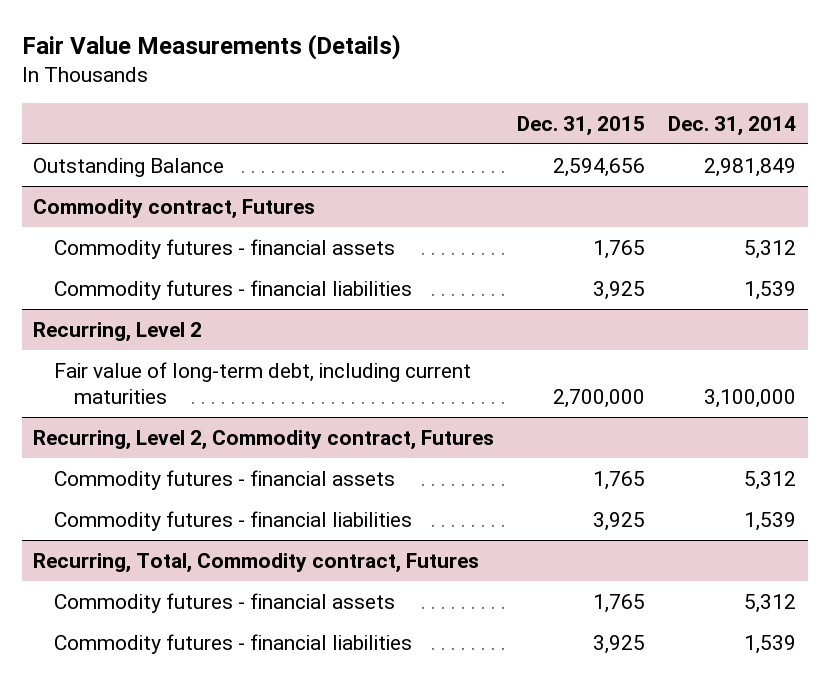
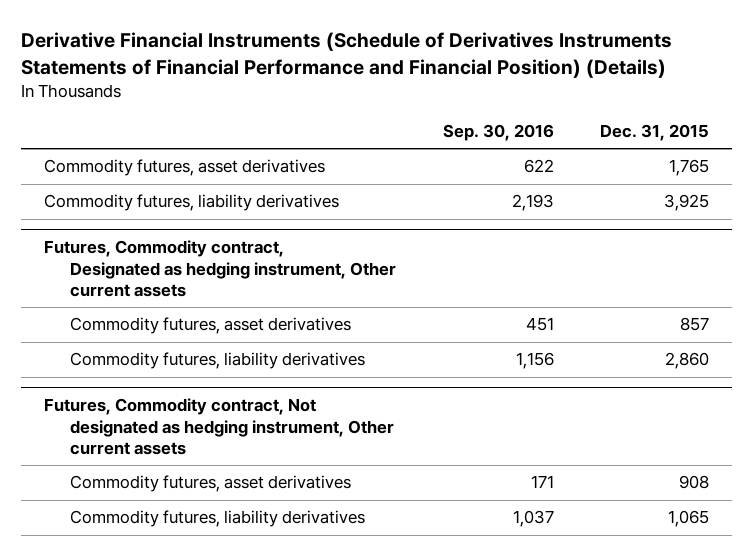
[22,34,402,61] Fair Value Measurements (Details) -> [21,32,673,78] Derivative Financial Instruments (Schedule of Derivatives Instruments Statements of Financial Performance and Financial Position) (Details)
[668,115,797,136] Dec. 31, 2014 -> none
none -> [442,124,554,142] Sep. 30, 2016
[33,157,225,177] Outstanding Balance -> none
[33,198,316,219] Commodity contract, Futures -> none
[33,321,203,342] Recurring, Level 2 -> none
[53,361,471,405] Fair value of long-term debt, including current maturities -> none
[33,429,495,450] Recurring, Level 2, Commodity contract, Futures -> none
[33,552,480,573] Recurring, Total, Commodity contract, Futures -> none
[53,238,395,259] Commodity futures - financial assets -> [44,159,326,177] Commodity futures, asset derivatives
[53,279,412,300] Commodity futures - financial liabilities -> [44,194,340,212] Commodity futures, liability derivatives
none -> [44,240,396,298] Futures, Commodity contract, Designated as hedging instrument, Other current assets
[53,469,395,490] Commodity futures - financial assets -> [69,317,351,335] Commodity futures, asset derivatives
[593,470,646,490] 1,765 -> [680,317,710,332] 857
[53,510,412,531] Commodity futures - financial liabilities -> [69,352,365,370] Commodity futures, liability derivatives
[593,511,646,531] 3,925 -> [665,352,710,370] 2,860
none -> [44,398,394,456] Futures, Commodity contract, Not designated as hedging instrument, Other current assets
[53,592,395,613] Commodity futures - financial assets -> [69,475,351,493] Commodity futures, asset derivatives
[593,593,646,613] 1,765 -> [679,475,710,490] 908
[53,633,412,654] Commodity futures - financial liabilities -> [69,510,365,528] Commodity futures, liability derivatives
[593,634,646,654] 3,925 -> [668,510,710,528] 1,065

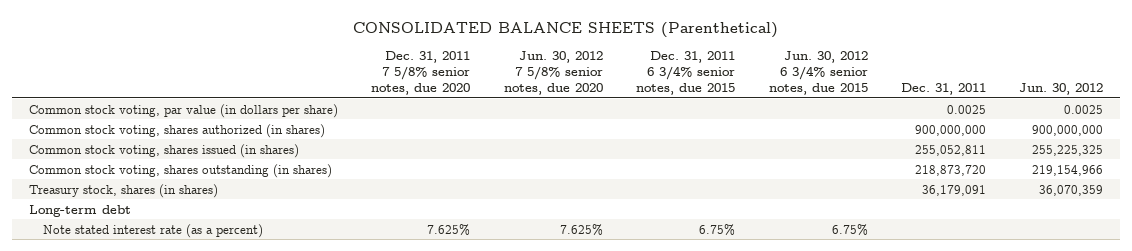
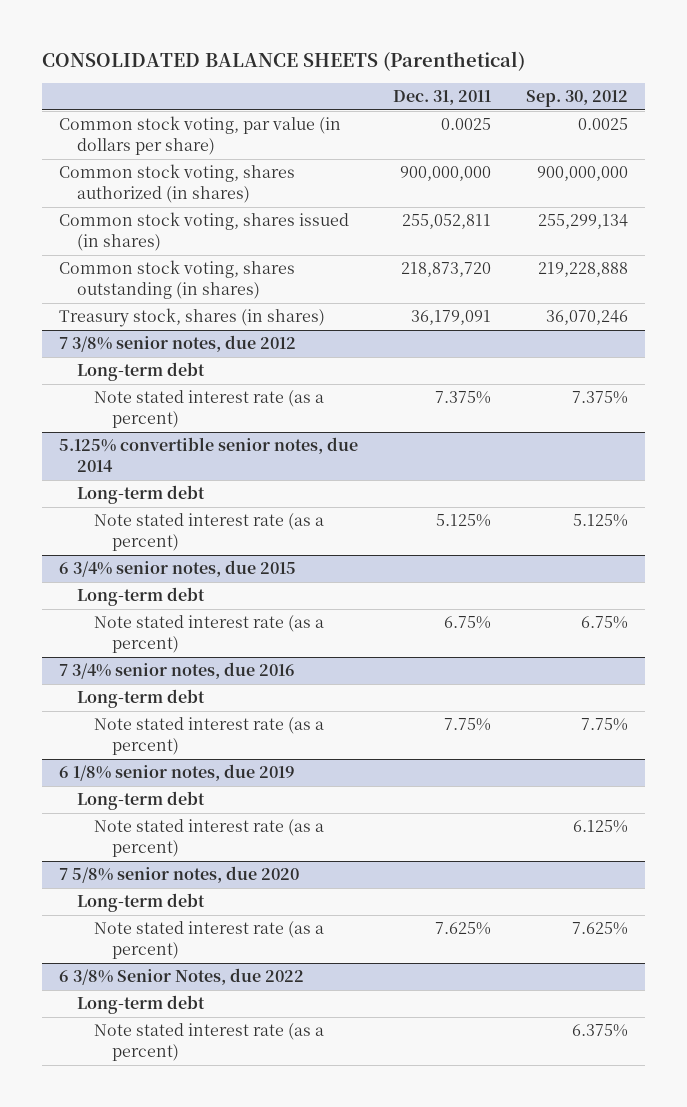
[371,50,471,96] Dec. 31, 2011 7 5/8% senior notes, due 2020 -> none
[503,50,603,96] Jun. 30, 2012 7 5/8% senior notes, due 2020 -> none
[636,50,736,96] Dec. 31, 2011 6 3/4% senior notes, due 2015 -> none
[768,50,868,96] Jun. 30, 2012 6 3/4% senior notes, due 2015 -> none
[1019,83,1104,96] Jun. 30, 2012 -> none
none -> [525,90,628,108] Sep. 30, 2012
none -> [58,335,296,353] 7 3/8% senior notes, due 2012
none -> [94,390,325,429] Note stated interest rate (as a percent)
none -> [58,437,358,473] 5.125% convertible senior notes, due 2014
none -> [76,485,205,505] Long-term debt
none -> [94,513,325,552] Note stated interest rate (as a percent)
none -> [58,560,296,578] 6 3/4% senior notes, due 2015
none -> [76,587,205,607] Long-term debt
none -> [94,615,325,654] Note stated interest rate (as a percent)
none -> [58,662,295,680] 7 3/4% senior notes, due 2016
none -> [76,689,205,709] Long-term debt
none -> [94,717,325,756] Note stated interest rate (as a percent)
none -> [58,764,295,782] 6 1/8% senior notes, due 2019
none -> [76,791,205,811] Long-term debt
none -> [58,866,299,884] 7 5/8% senior notes, due 2020
none -> [76,893,205,913] Long-term debt
none -> [94,921,325,960] Note stated interest rate (as a percent)
none -> [58,968,304,986] 6 3/8% Senior Notes, due 2022
none -> [76,995,205,1015] Long-term debt
none -> [94,1023,325,1062] Note stated interest rate (as a percent)

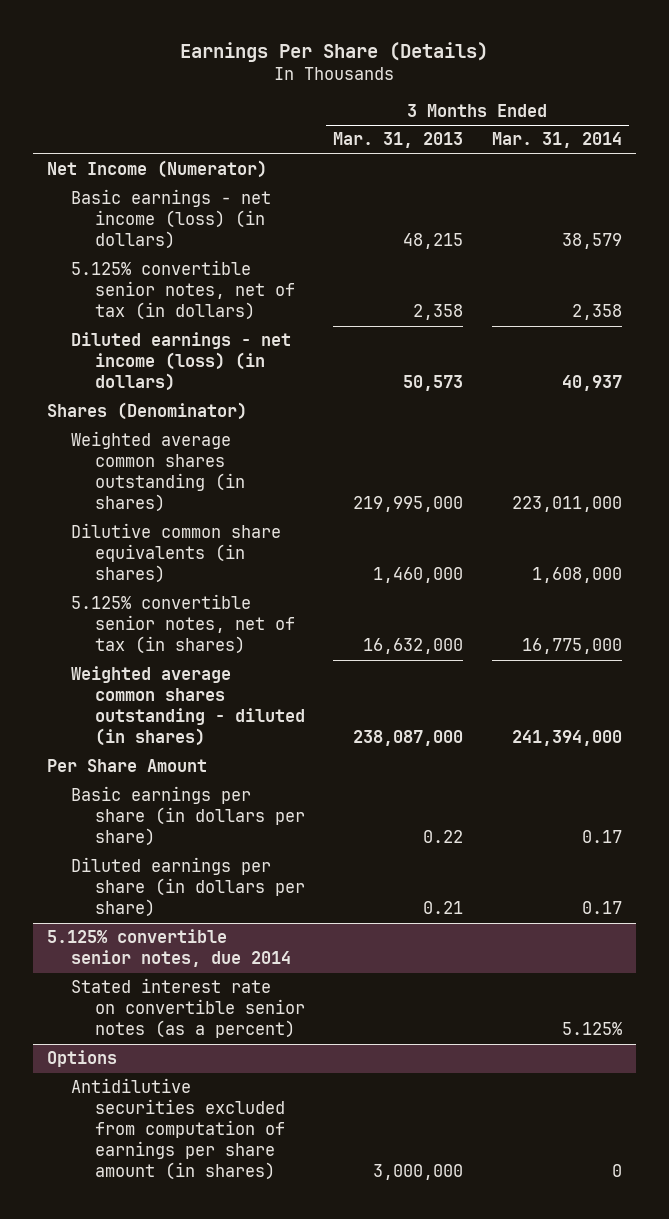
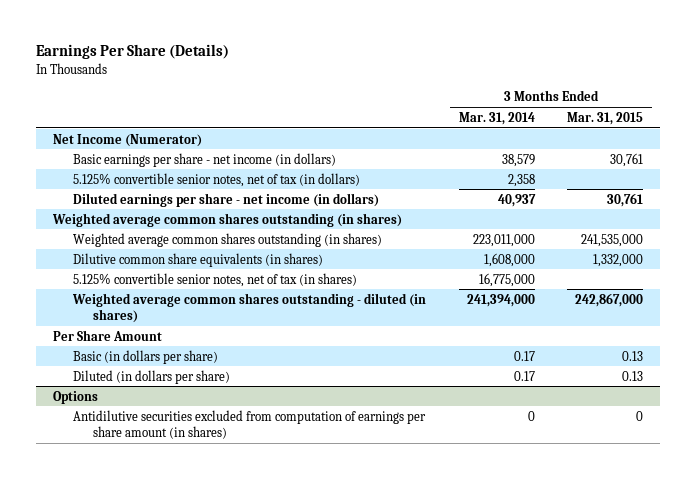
[333,132,464,149] Mar. 31, 2013 -> none
none -> [567,111,644,125] Mar. 31, 2015
[70,189,271,250] Basic earnings - net income (loss) (in dollars) -> [72,152,336,167] Basic earnings per share - net income (in dollars)
[70,332,291,392] Diluted earnings - net income (loss) (in dollars) -> [72,192,379,207] Diluted earnings per share - net income (in dollars)
[46,402,247,421] Shares (Denominator) -> [51,212,402,227] Weighted average common shares outstanding (in shares)
[46,929,291,968] 5.125% convertible senior notes, due 2014 -> none
[70,978,305,1039] Stated interest rate on convertible senior notes (as a percent) -> none
[70,786,305,847] Basic earnings per share (in dollars per share) -> [72,349,218,364] Basic (in dollars per share)
[70,857,305,918] Diluted earnings per share (in dollars per share) -> [72,369,230,384] Diluted (in dollars per share)

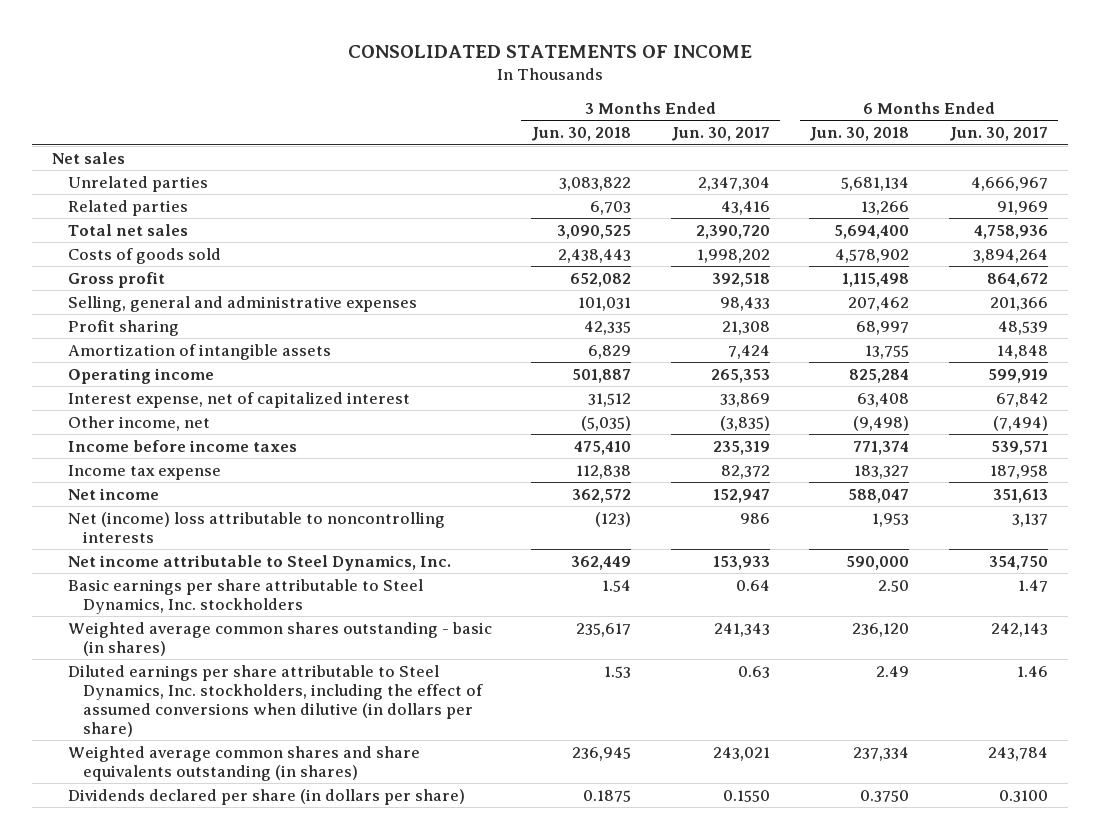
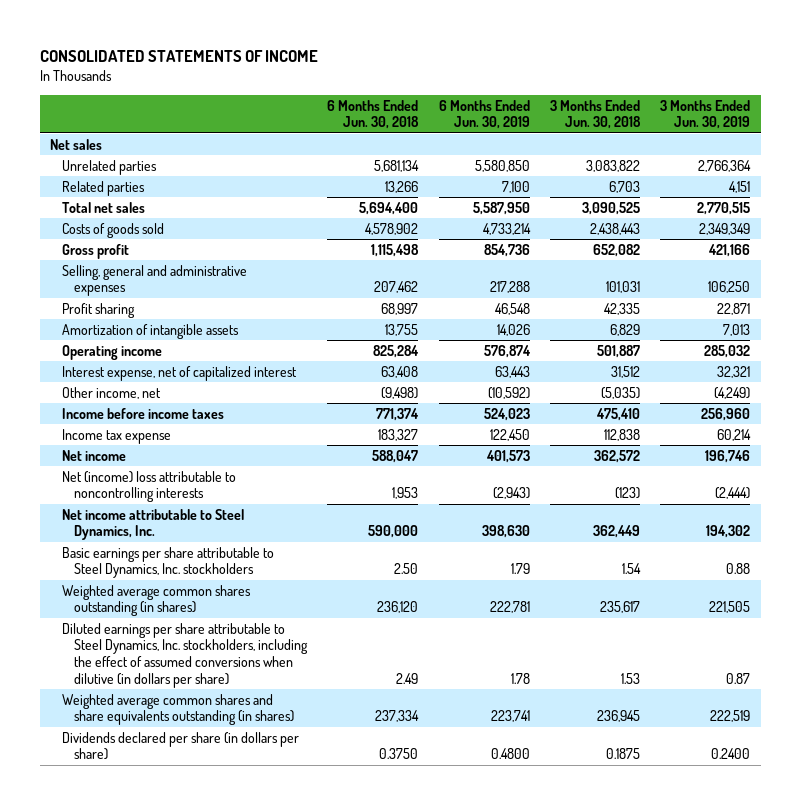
[670,127,770,142] Jun. 30, 2017 -> none
[948,127,1048,142] Jun. 30, 2017 -> none
none -> [438,99,530,130] 6 Months Ended Jun. 30, 2019
none -> [660,99,751,130] 3 Months Ended Jun. 30, 2019
[67,621,492,656] Weighted average common shares outstanding - basic (in shares) -> [61,584,251,617] Weighted average common shares outstanding (in shares)

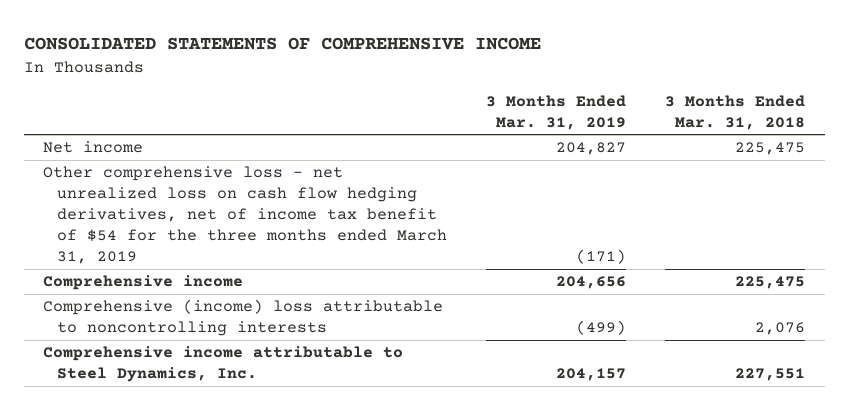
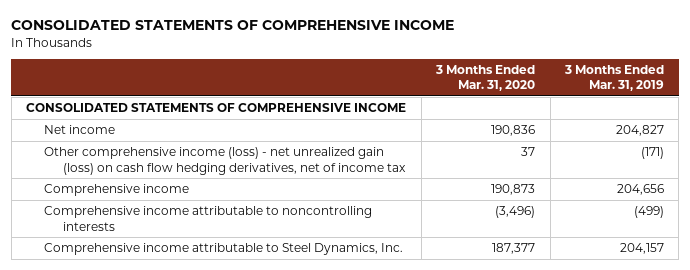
[665,94,806,130] 3 Months Ended Mar. 31, 2018 -> none
none -> [435,64,536,92] 3 Months Ended Mar. 31, 2020
none -> [26,103,407,113] CONSOLIDATED STATEMENTS OF COMPREHENSIVE INCOME
[43,166,447,265] Other comprehensive loss - net unrealized loss on cash flow hedging derivatives, net of income tax benefit of $54 for the three months ended March 31, 2019 -> [44,147,406,175] Other comprehensive income (loss) - net unrealized gain (loss) on cash flow hedging derivatives, net of income tax
[43,299,444,337] Comprehensive (income) loss attributable to noncontrolling interests -> [44,206,373,231] Comprehensive income attributable to noncontrolling interests

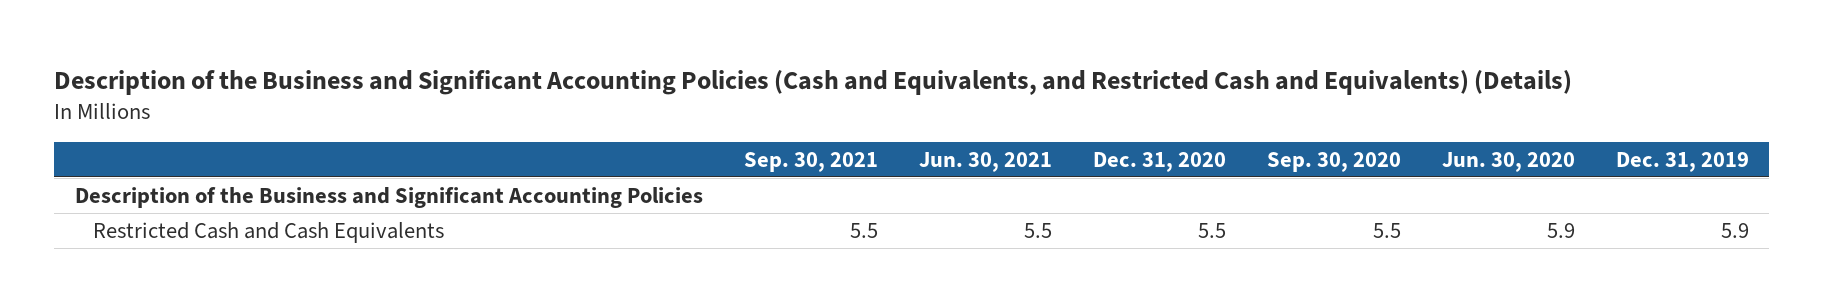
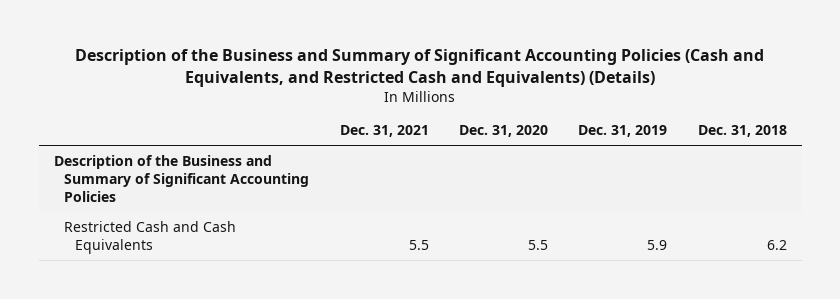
[54,69,1573,95] Description of the Business and Significant Accounting Policies (Cash and Equivalents, and Restricted Cash and Equivalents) (Details) -> [75,48,765,87] Description of the Business and Summary of Significant Accounting Policies (Cash and Equivalents, and Restricted Cash and Equivalents) (Details)
[743,151,878,172] Sep. 30, 2021 -> none
[918,151,1052,172] Jun. 30, 2021 -> none
[1266,151,1401,172] Sep. 30, 2020 -> none
[1441,151,1575,172] Jun. 30, 2020 -> none
none -> [339,125,429,138] Dec. 31, 2021
none -> [697,125,787,138] Dec. 31, 2018
[74,186,703,208] Description of the Business and Significant Accounting Policies -> [53,154,310,203] Description of the Business and Summary of Significant Accounting Policies

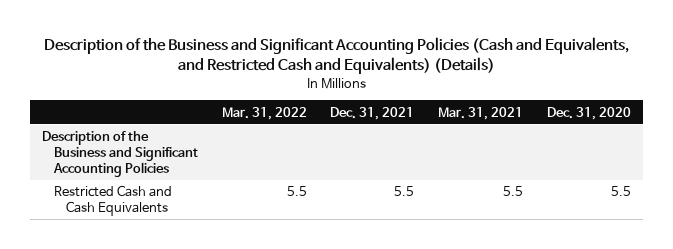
[75,48,765,87] Description of the Business and Summary of Significant Accounting Policies (Cash and Equivalents, and Restricted Cash and Equivalents) (Details) -> [43,37,629,75] Description of the Business and Significant Accounting Policies (Cash and Equivalents, and Restricted Cash and Equivalents) (Details)
[578,125,668,138] Dec. 31, 2019 -> none
[697,125,787,138] Dec. 31, 2018 -> none
none -> [221,106,307,120] Mar. 31, 2022
none -> [438,106,524,120] Mar. 31, 2021
[53,154,310,203] Description of the Business and Summary of Significant Accounting Policies -> [42,131,199,178] Description of the Business and Significant Accounting Policies

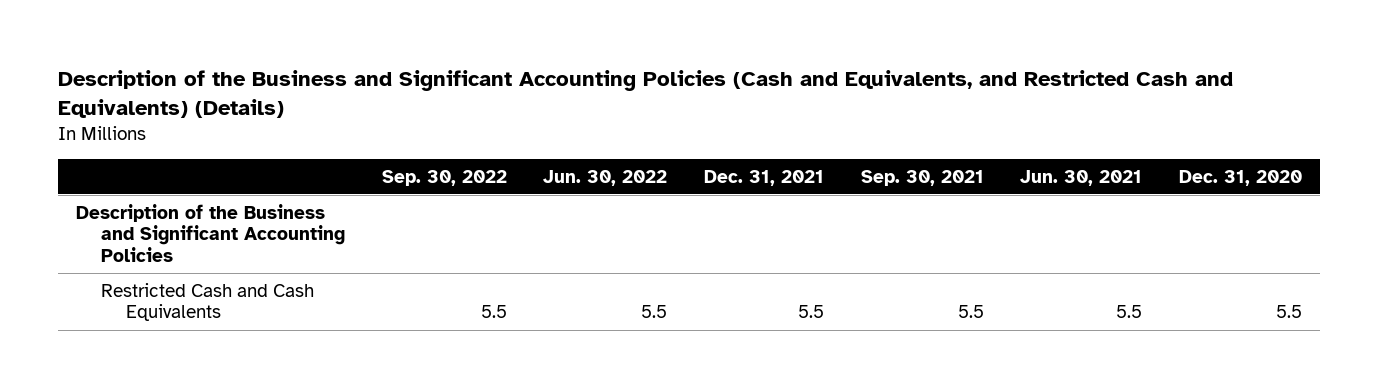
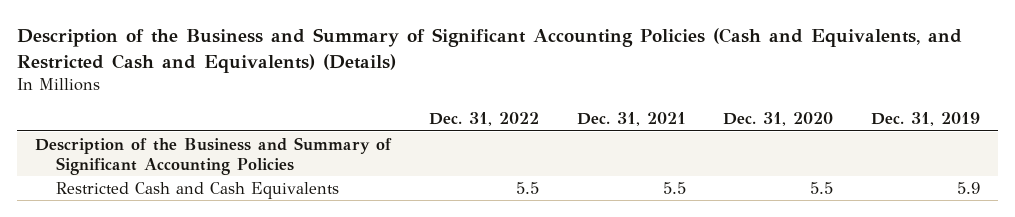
[57,70,1233,119] Description of the Business and Significant Accounting Policies (Cash and Equivalents, and Restricted Cash and Equivalents) (Details) -> [16,28,962,73] Description of the Business and Summary of Significant Accounting Policies (Cash and Equivalents, and Restricted Cash and Equivalents) (Details)
[381,169,507,186] Sep. 30, 2022 -> none
[543,169,668,186] Jun. 30, 2022 -> none
[860,169,984,186] Sep. 30, 2021 -> none
[1020,169,1143,186] Jun. 30, 2021 -> none
none -> [428,112,539,127] Dec. 31, 2022
none -> [870,112,980,127] Dec. 31, 2019
[75,204,345,262] Description of the Business and Significant Accounting Policies -> [35,136,393,175] Description of the Business and Summary of Significant Accounting Policies

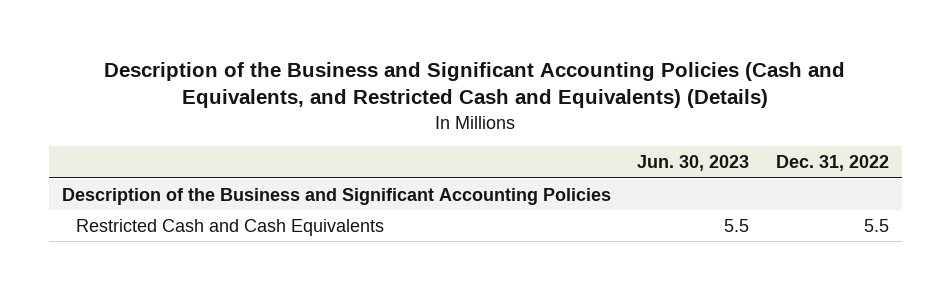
[16,28,962,73] Description of the Business and Summary of Significant Accounting Policies (Cash and Equivalents, and Restricted Cash and Equivalents) (Details) -> [104,61,846,109] Description of the Business and Significant Accounting Policies (Cash and Equivalents, and Restricted Cash and Equivalents) (Details)
[576,112,686,127] Dec. 31, 2021 -> none
[723,112,834,127] Dec. 31, 2020 -> none
[870,112,980,127] Dec. 31, 2019 -> none
none -> [637,155,750,172] Jun. 30, 2023
[35,136,393,175] Description of the Business and Summary of Significant Accounting Policies -> [62,187,612,205] Description of the Business and Significant Accounting Policies

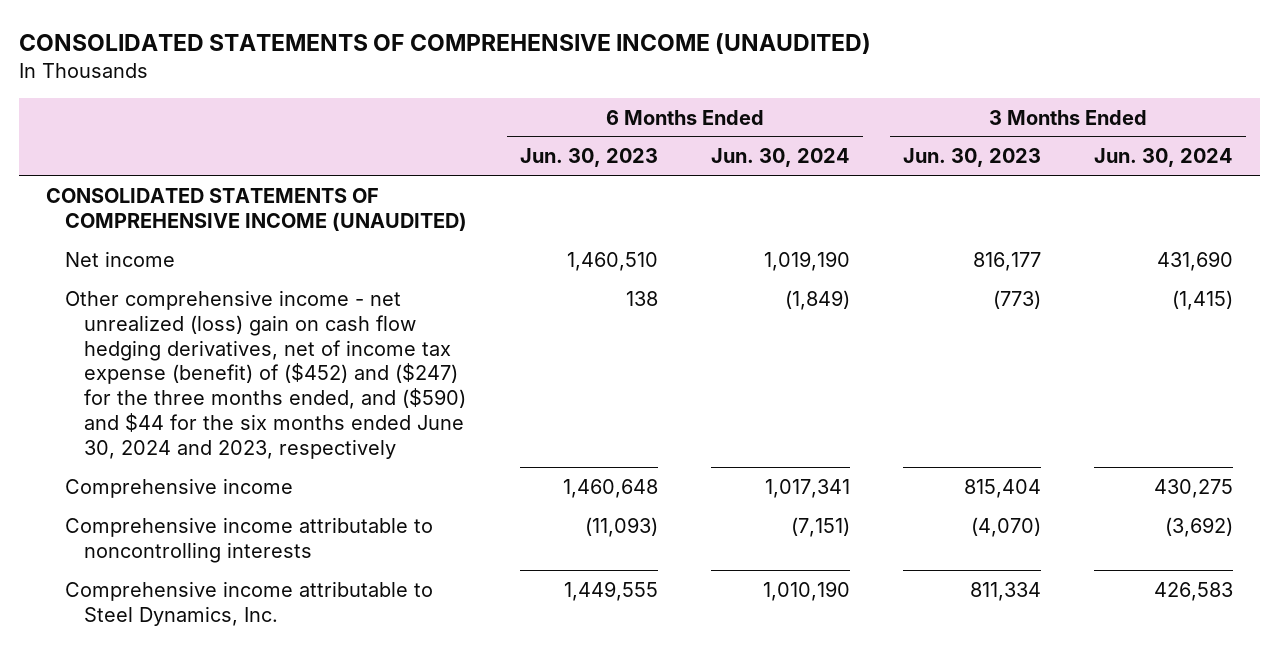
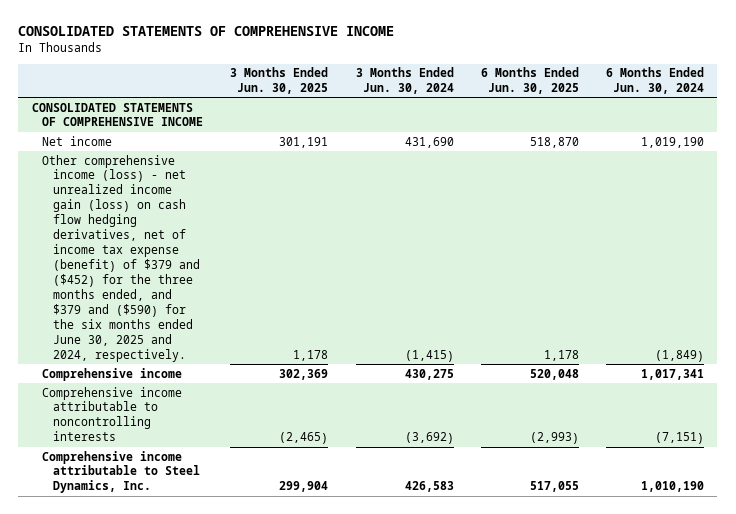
[19,32,872,54] CONSOLIDATED STATEMENTS OF COMPREHENSIVE INCOME (UNAUDITED) -> [18,26,395,37] CONSOLIDATED STATEMENTS OF COMPREHENSIVE INCOME
[520,148,659,168] Jun. 30, 2023 -> none
[903,148,1042,168] Jun. 30, 2023 -> none
none -> [230,67,329,95] 3 Months Ended Jun. 30, 2025
none -> [480,67,579,95] 6 Months Ended Jun. 30, 2025
[45,187,468,231] CONSOLIDATED STATEMENTS OF COMPREHENSIVE INCOME (UNAUDITED) -> [32,102,204,127] CONSOLIDATED STATEMENTS OF COMPREHENSIVE INCOME
[65,289,467,460] Other comprehensive income - net unrealized (loss) gain on cash flow hedging derivatives, net of income tax expense (benefit) of ($452) and ($247) for the three months ended, and ($590) and $44 for the six months ended June 30, 2024 and 2023, respectively -> [42,154,200,363] Other comprehensive income (loss) - net unrealized income gain (loss) on cash flow hedging derivatives, net of income tax expense (benefit) of $379 and ($452) for the three months ended, and $379 and ($590) for the six months ended June 30, 2025 and 2024, respectively.

